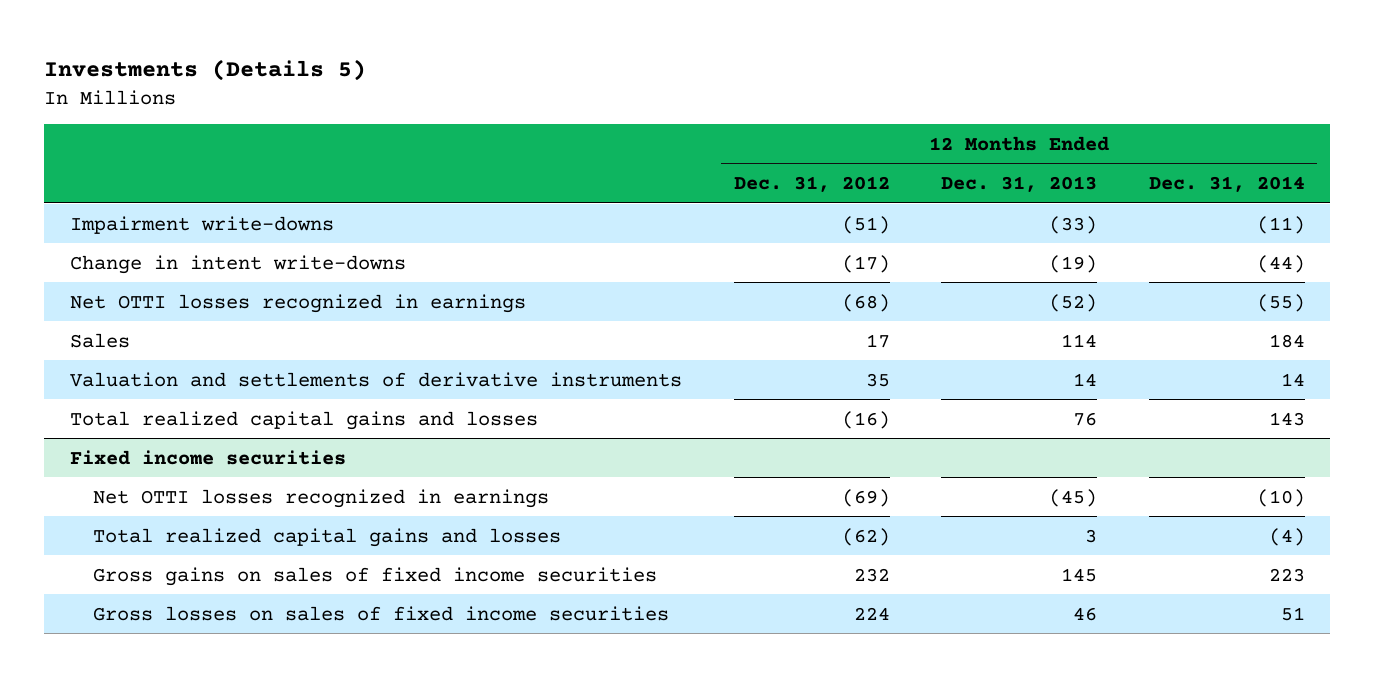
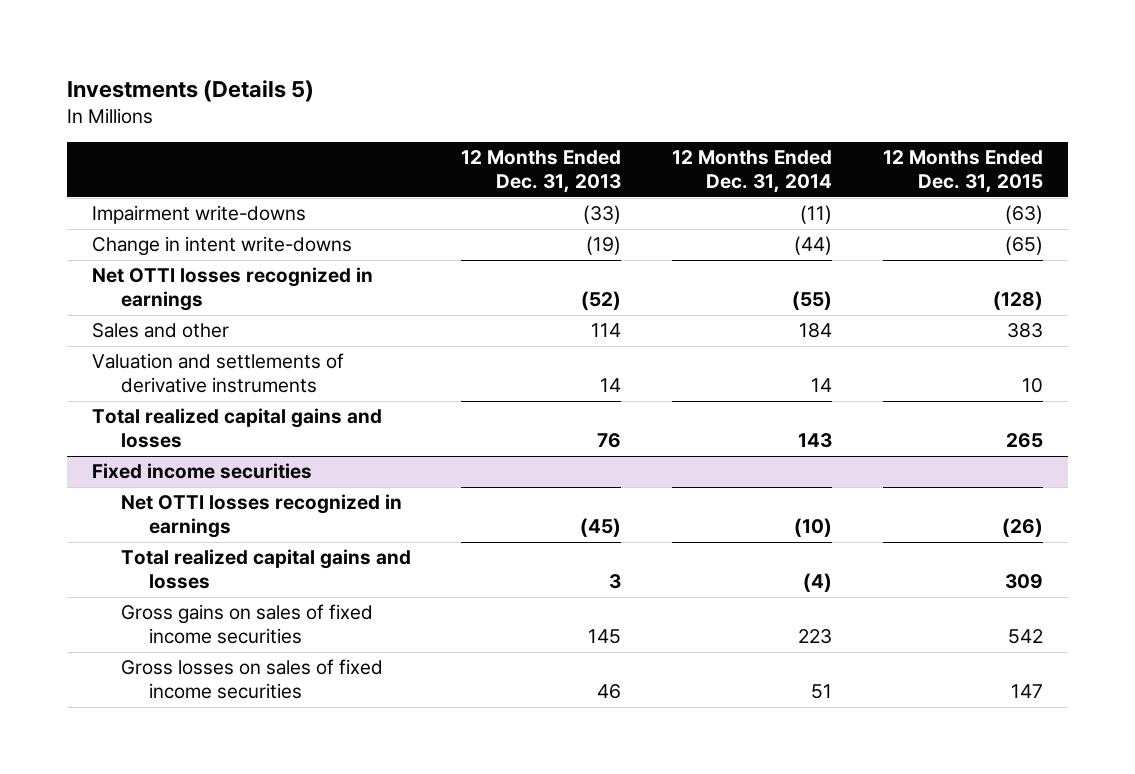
[733,176,890,193] Dec. 31, 2012 -> none
none -> [882,150,1043,194] 12 Months Ended Dec. 31, 2015
[69,332,130,348] Sales -> [92,323,230,339] Sales and other

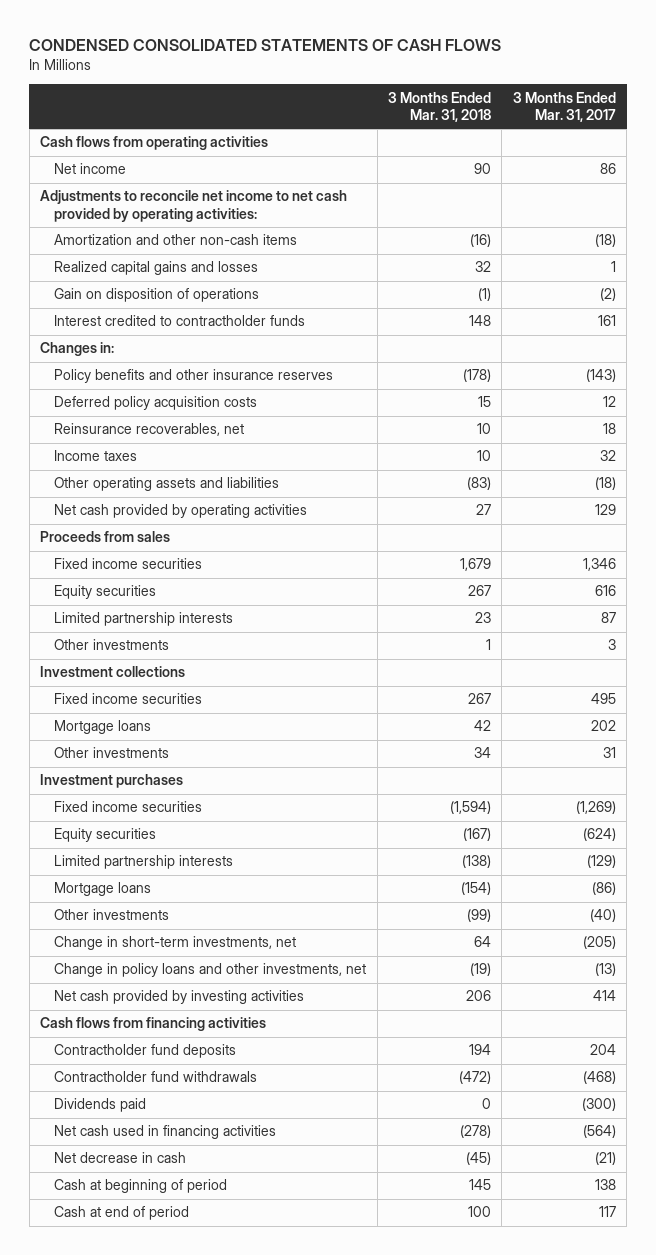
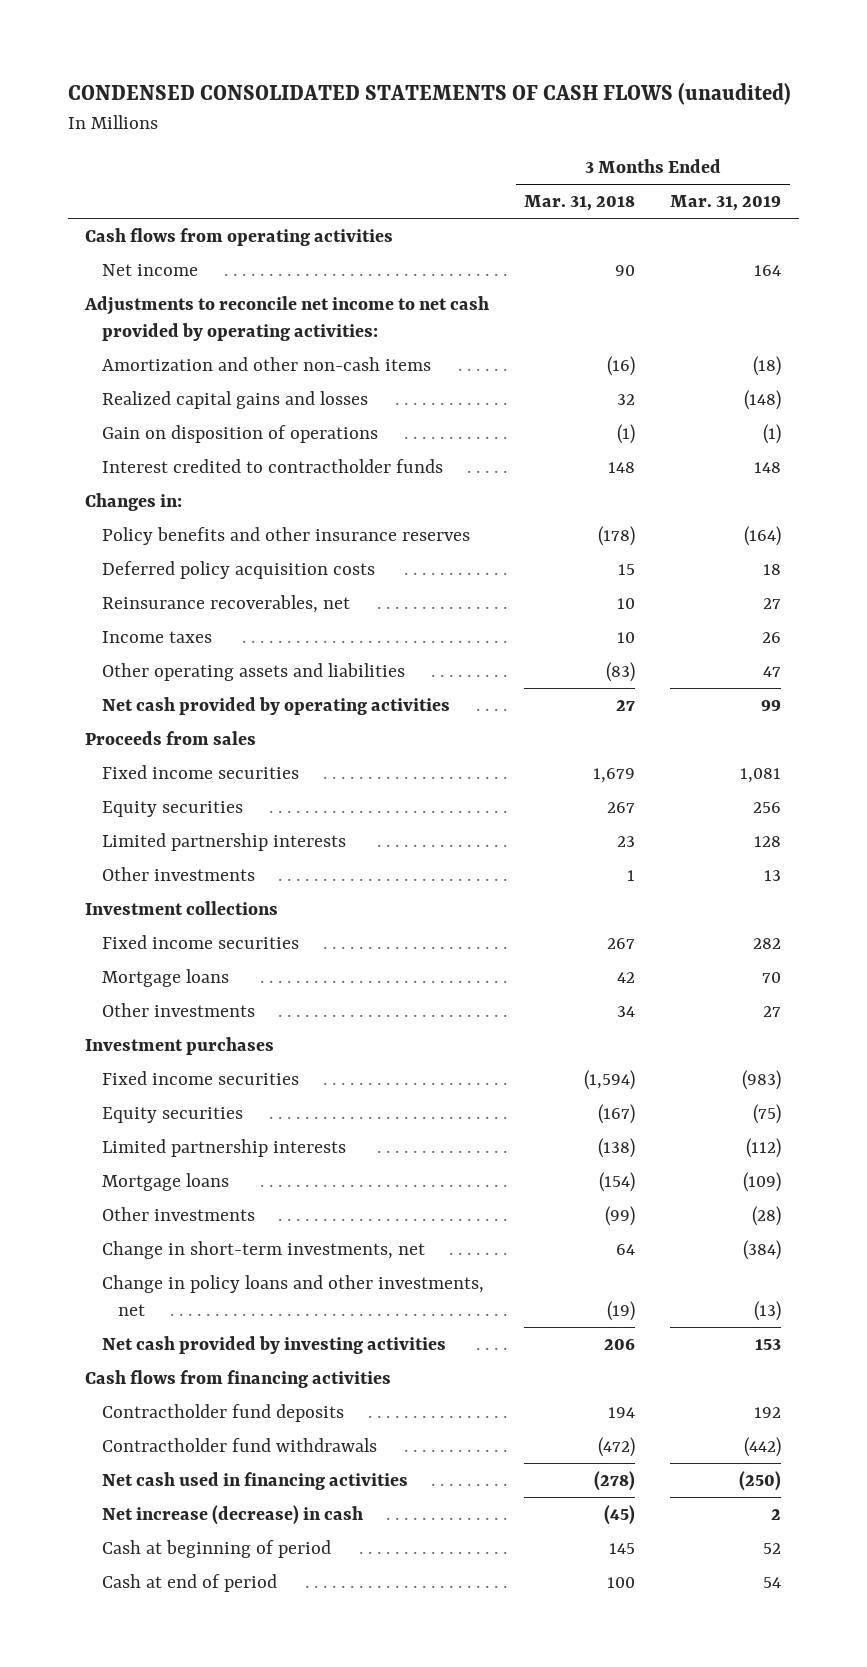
[29,39,502,52] CONDENSED CONSOLIDATED STATEMENTS OF CASH FLOWS -> [67,83,791,106] CONDENSED CONSOLIDATED STATEMENTS OF CASH FLOWS (unaudited)
[512,91,616,123] 3 Months Ended Mar. 31, 2017 -> none
none -> [670,195,782,212] Mar. 31, 2019
[54,1098,147,1113] Dividends paid -> none
[54,1152,187,1164] Net decrease in cash -> [101,1505,363,1526] Net increase (decrease) in cash

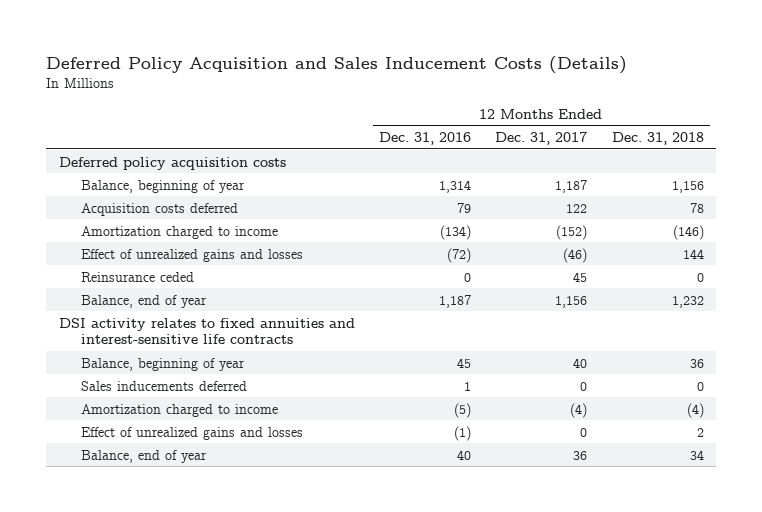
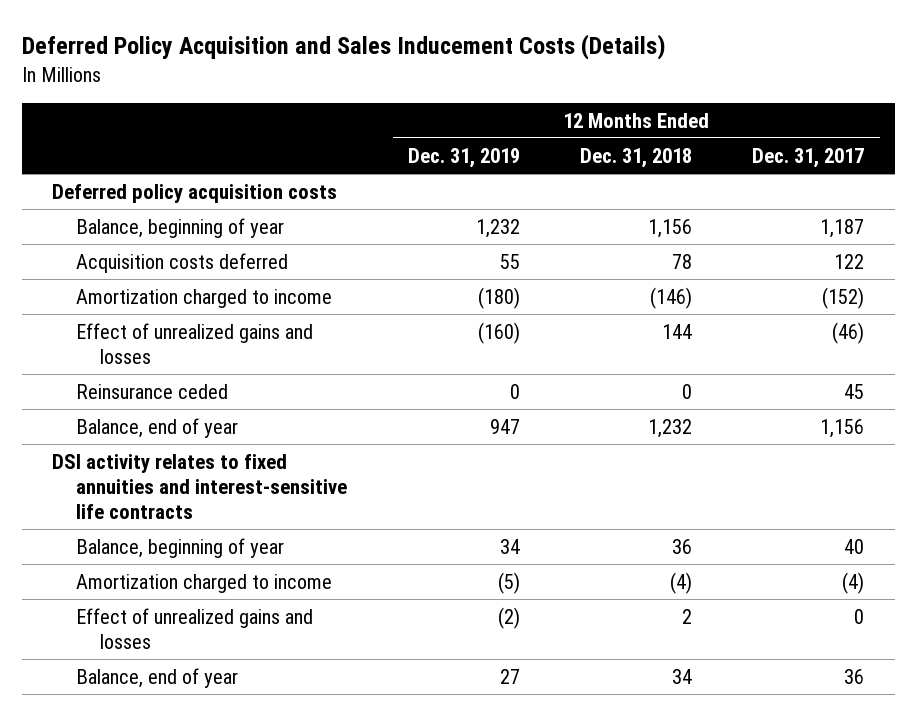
[378,132,471,146] Dec. 31, 2016 -> none
none -> [407,147,520,168] Dec. 31, 2019
[81,380,248,391] Sales inducements deferred -> none

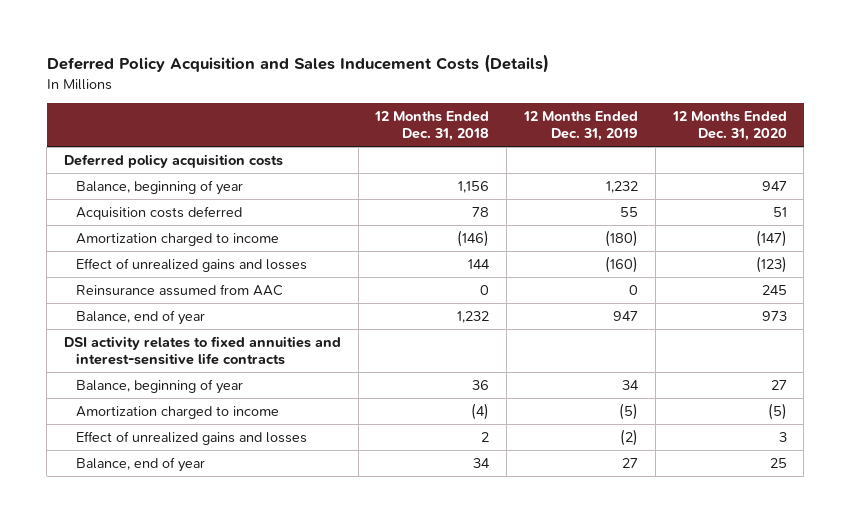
[752,147,865,168] Dec. 31, 2017 -> none
none -> [671,111,787,142] 12 Months Ended Dec. 31, 2020
[76,383,229,399] Reinsurance ceded -> [76,284,284,297] Reinsurance assumed from AAC

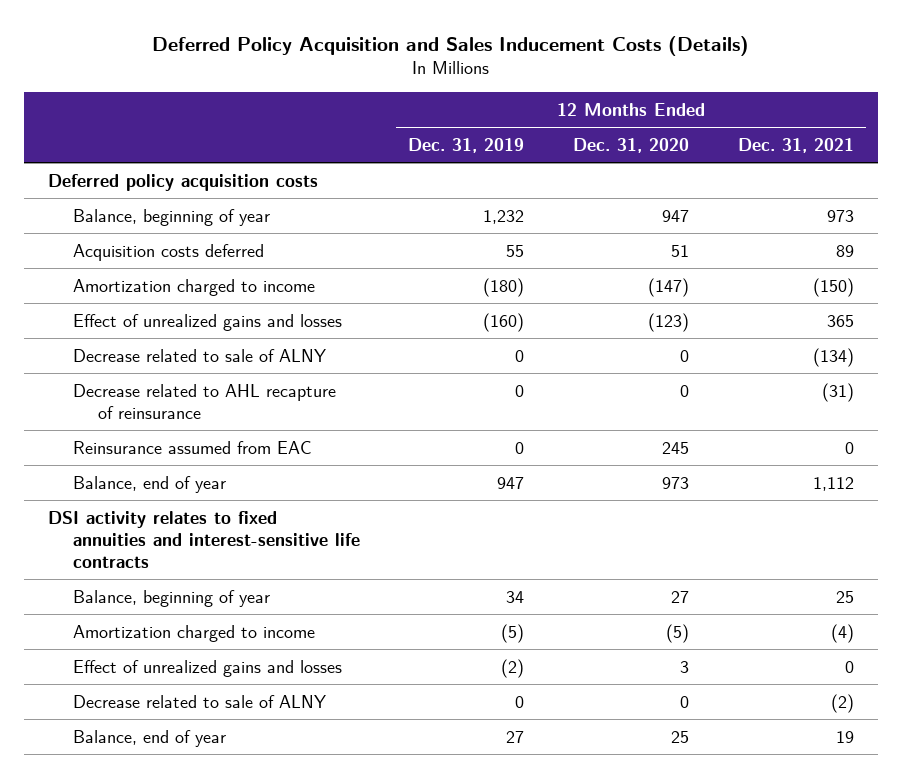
[374,111,490,142] 12 Months Ended Dec. 31, 2018 -> none
none -> [737,137,854,153] Dec. 31, 2021
none -> [72,348,326,362] Decrease related to sale of ALNY
none -> [72,383,336,419] Decrease related to AHL recapture of reinsurance
[76,284,284,297] Reinsurance assumed from AAC -> [72,440,312,454] Reinsurance assumed from EAC
none -> [72,694,326,708] Decrease related to sale of ALNY

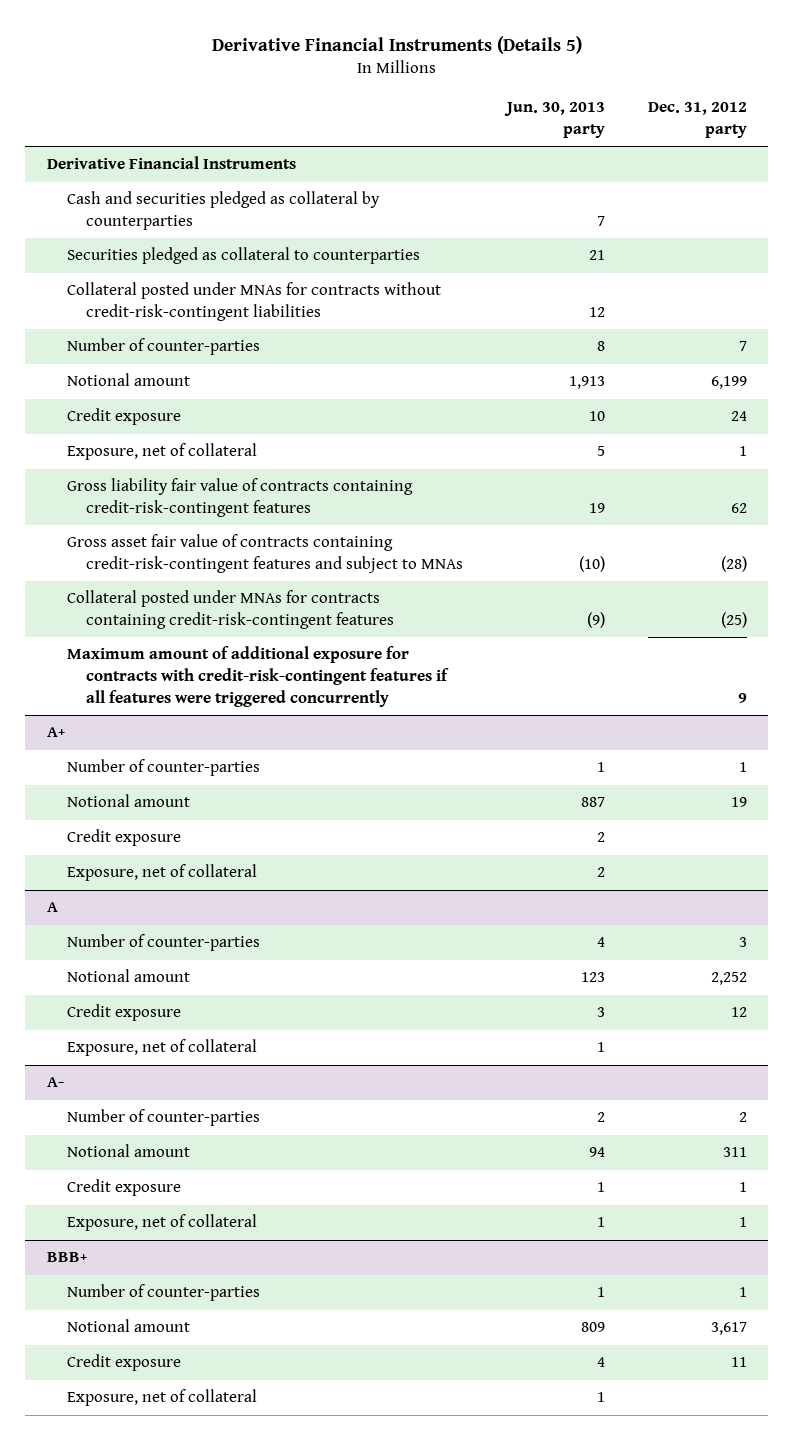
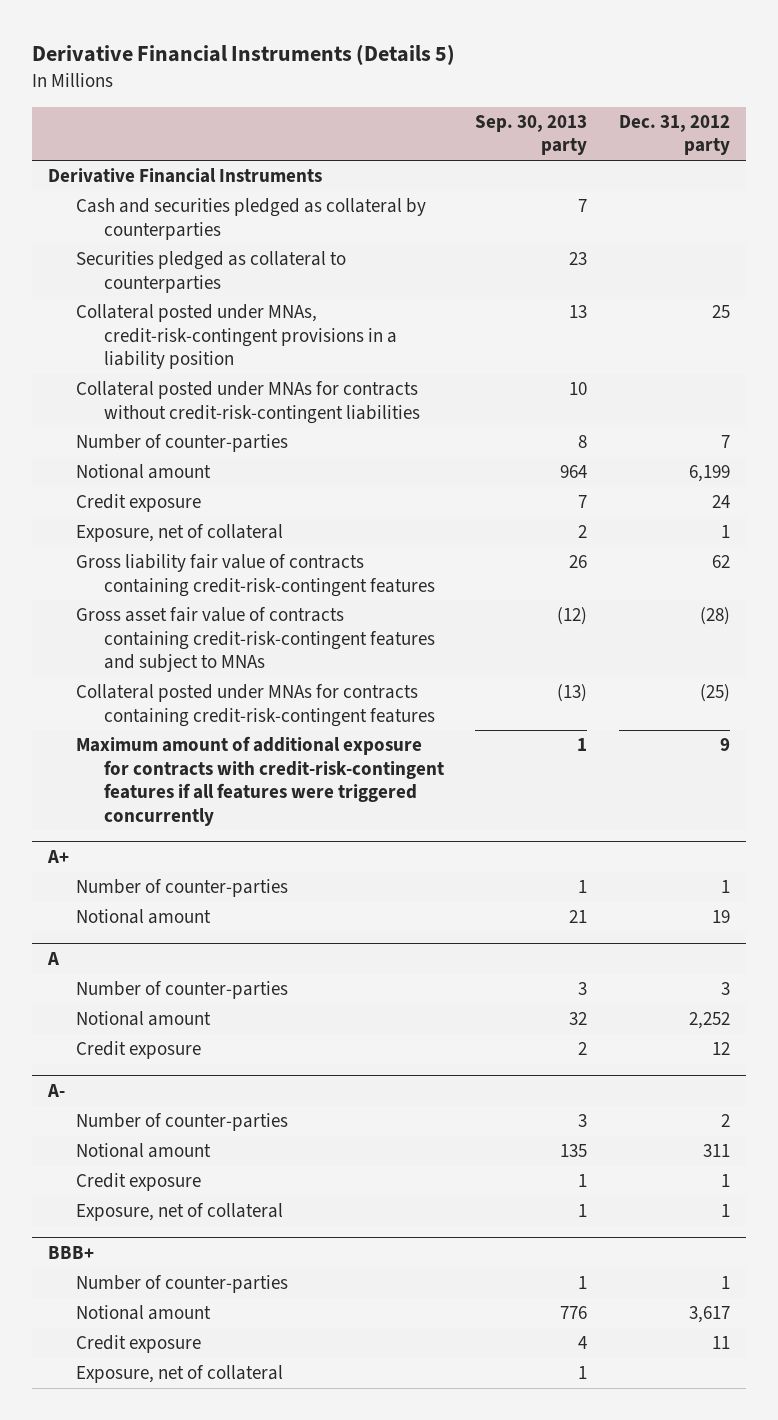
[503,102,605,138] Jun. 30, 2013 party -> none
none -> [475,114,588,156] Sep. 30, 2013 party
none -> [75,304,397,370] Collateral posted under MNAs, credit-risk-contingent provisions in a liability position
[66,829,181,847] Credit exposure -> none
[66,864,257,882] Exposure, net of collateral -> none
[66,1039,257,1057] Exposure, net of collateral -> none

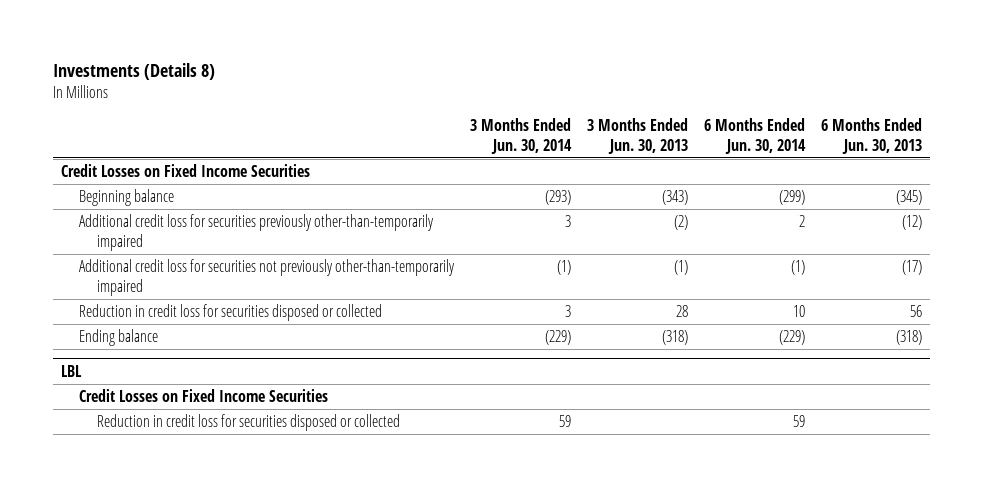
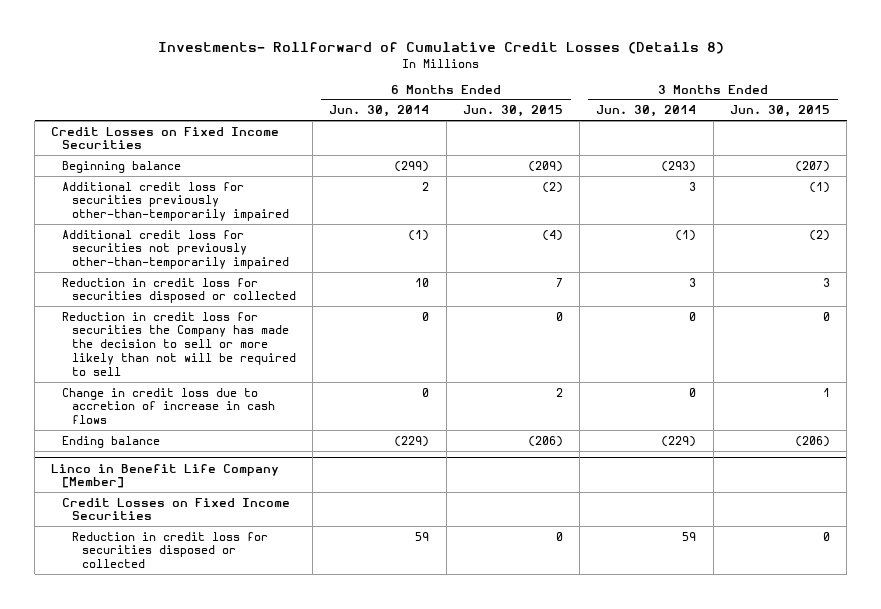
[53,63,216,81] Investments (Details 8) -> [157,42,724,55] Investments- Rollforward of Cumulative Credit Losses (Details 8)
[587,118,689,155] 3 Months Ended Jun. 30, 2013 -> none
[821,118,923,155] 6 Months Ended Jun. 30, 2013 -> none
none -> [462,105,563,118] Jun. 30, 2015
none -> [729,105,830,118] Jun. 30, 2015
none -> [61,311,296,376] Reduction in credit loss for securities the Company has made the decision to sell or more likely than not will be required to sell
none -> [61,387,275,425] Change in credit loss due to accretion of increase in cash flows
[61,364,83,377] LBL -> none
none -> [51,463,280,489] Linco in Benefit Life Company [Member]

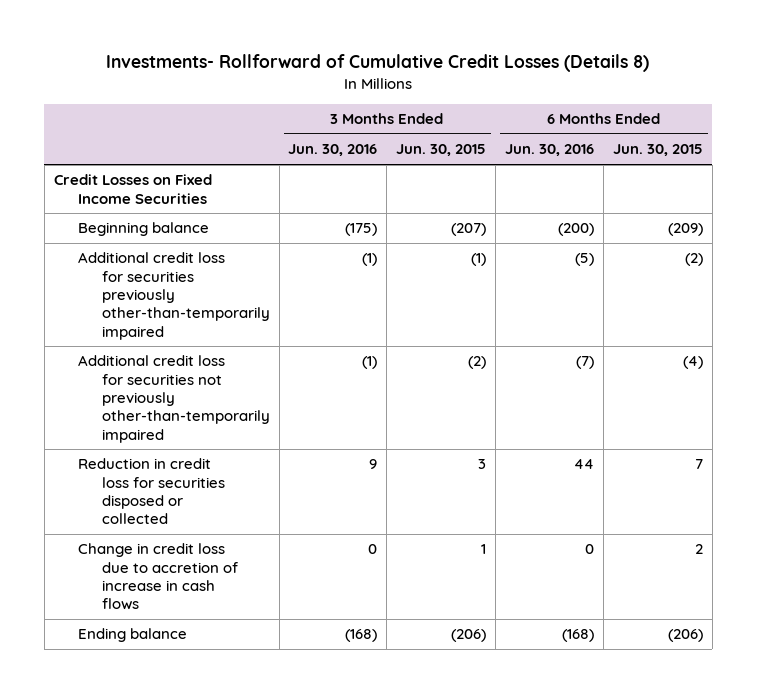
[329,105,430,118] Jun. 30, 2014 -> none
[596,105,697,118] Jun. 30, 2014 -> none
none -> [288,144,378,157] Jun. 30, 2016
none -> [505,144,595,157] Jun. 30, 2016
[61,311,296,376] Reduction in credit loss for securities the Company has made the decision to sell or more likely than not will be required to sell -> none
[51,463,280,489] Linco in Benefit Life Company [Member] -> none
[61,497,290,521] Credit Losses on Fixed Income Securities -> none
[71,531,268,569] Reduction in credit loss for securities disposed or collected -> none

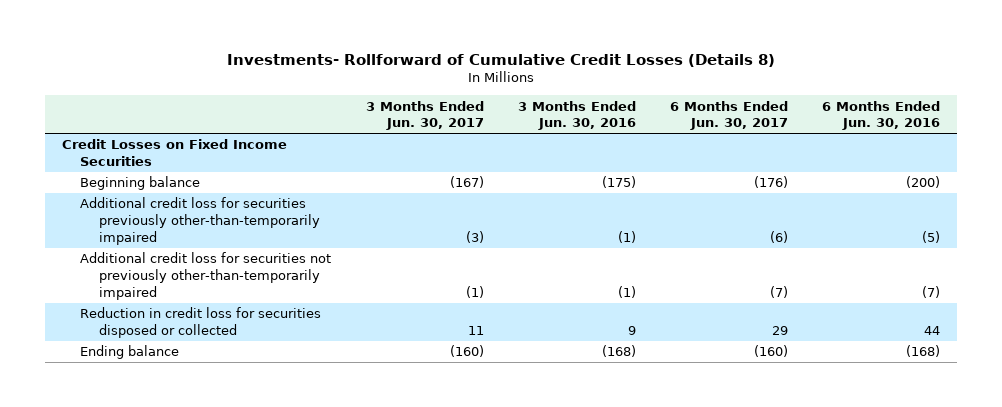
[396,144,487,157] Jun. 30, 2015 -> none
[612,144,703,157] Jun. 30, 2015 -> none
none -> [365,100,484,131] 3 Months Ended Jun. 30, 2017
none -> [670,100,789,131] 6 Months Ended Jun. 30, 2017
[77,543,238,611] Change in credit loss due to accretion of increase in cash flows -> none

